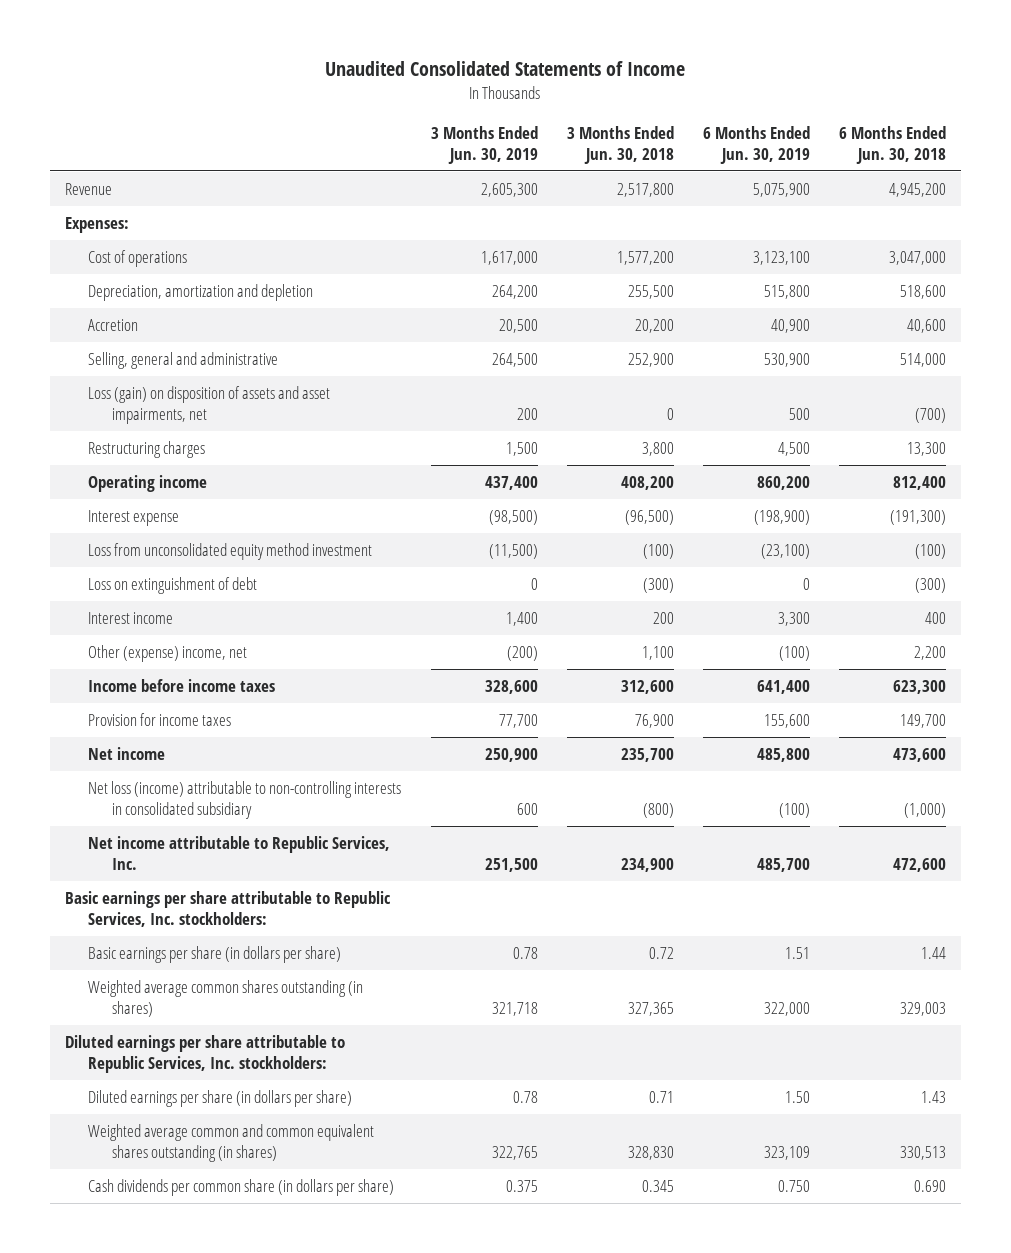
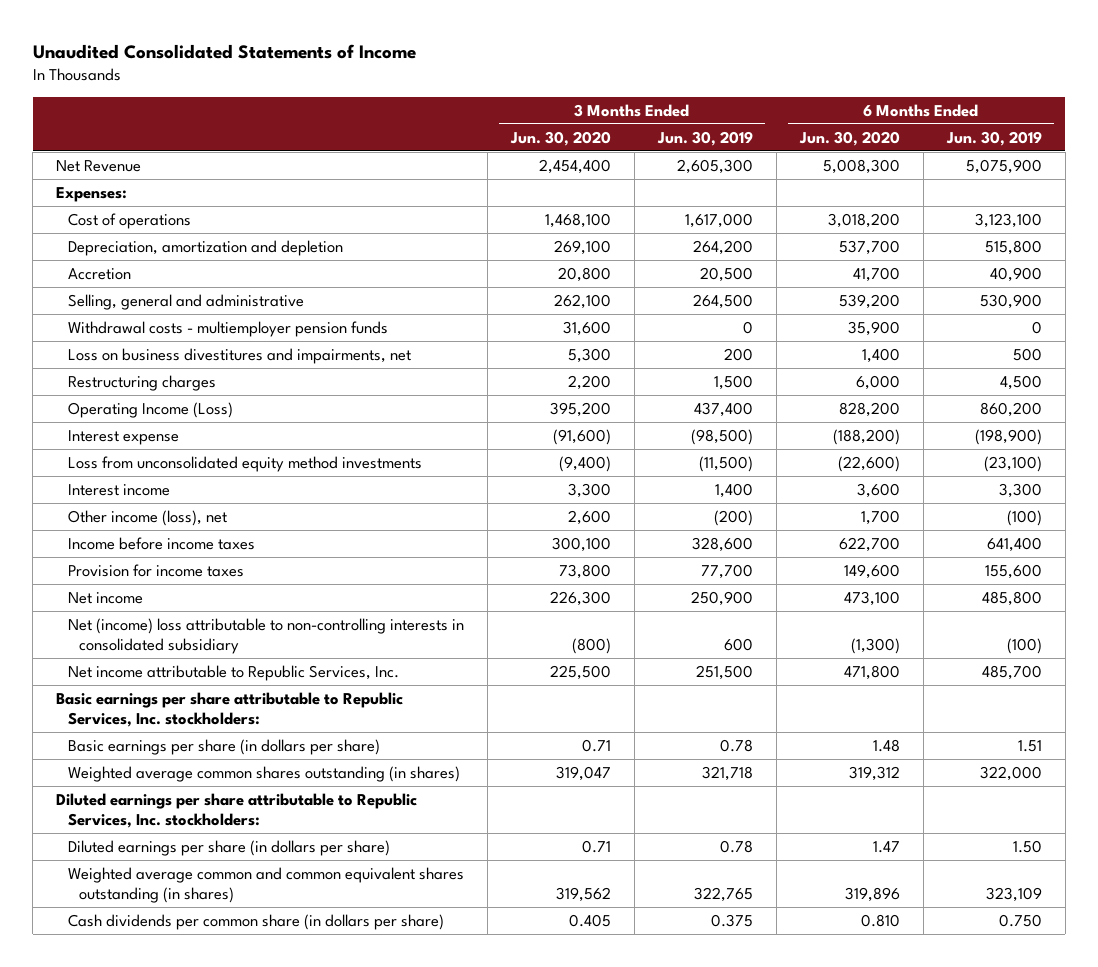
[566,125,674,164] 3 Months Ended Jun. 30, 2018 -> none
[839,125,947,164] 6 Months Ended Jun. 30, 2018 -> none
none -> [509,130,611,146] Jun. 30, 2020
none -> [798,130,900,146] Jun. 30, 2020
[64,182,112,195] Revenue -> [56,159,142,172] Net Revenue
none -> [67,320,388,337] Withdrawal costs - multiemployer pension funds
[88,385,331,424] Loss (gain) on disposition of assets and asset impairments, net -> [67,347,411,364] Loss on business divestitures and impairments, net
[88,474,208,492] Operating income -> [67,401,233,418] Operating Income (Loss)
[88,576,258,594] Loss on extinguishment of debt -> none
[88,542,373,560] Loss from unconsolidated equity method investment -> [67,455,422,472] Loss from unconsolidated equity method investments
[88,644,248,662] Other (expense) income, net -> [67,509,227,526] Other income (loss), net
[88,780,402,819] Net loss (income) attributable to non-controlling interests in consolidated subsidiary -> [67,617,464,655] Net (income) loss attributable to non-controlling interests in consolidated subsidiary

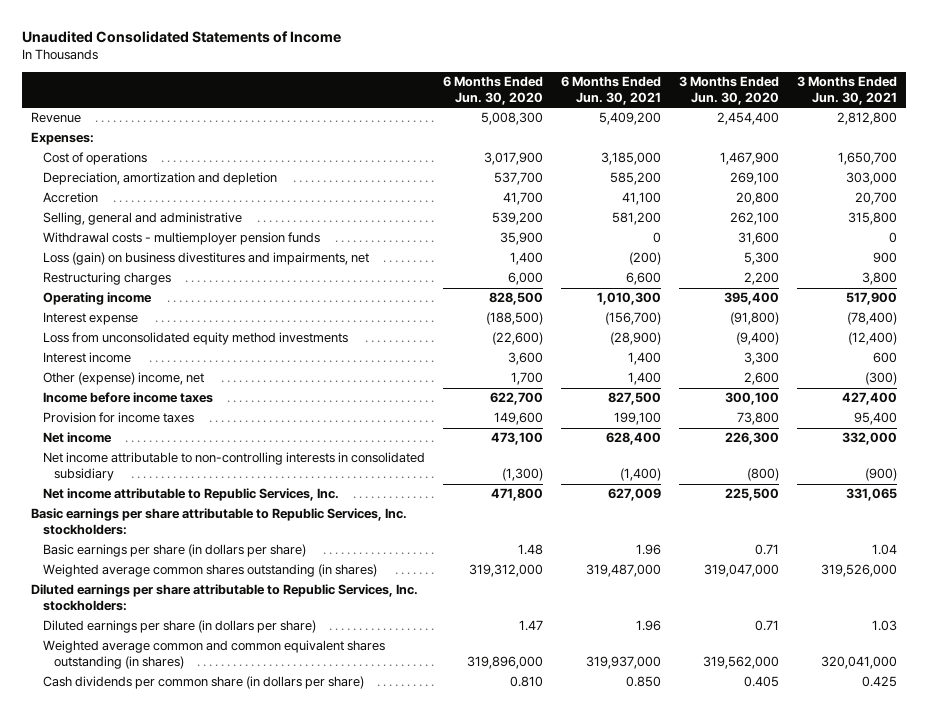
[656,130,753,146] Jun. 30, 2019 -> none
[945,130,1042,146] Jun. 30, 2019 -> none
none -> [560,76,661,105] 6 Months Ended Jun. 30, 2021
none -> [796,76,897,105] 3 Months Ended Jun. 30, 2021
[56,159,142,172] Net Revenue -> [30,112,81,124] Revenue
[544,212,611,228] 1,468,100 -> [719,152,779,166] 1,467,900
[827,212,900,228] 3,018,200 -> [483,152,543,166] 3,017,900
[67,347,411,364] Loss on business divestitures and impairments, net -> [42,252,369,266] Loss (gain) on business divestitures and impairments, net
[67,401,233,418] Operating Income (Loss) -> [42,292,152,306] Operating income
[549,401,611,417] 395,200 -> [723,292,779,306] 395,400
[838,401,900,417] 828,200 -> [488,292,543,306] 828,500
[552,428,611,445] (91,600) -> [729,312,779,326] (91,800)
[832,428,900,445] (188,200) -> [485,312,543,326] (188,500)
[67,509,227,526] Other income (loss), net -> [42,372,204,386] Other (expense) income, net
[67,617,464,655] Net (income) loss attributable to non-controlling interests in consolidated subsidiary -> [42,452,425,482] Net income attributable to non-controlling interests in consolidated subsidiary
[555,765,611,781] 319,047 -> [703,564,779,578] 319,047,000
[848,765,900,781] 319,312 -> [468,564,543,578] 319,312,000
[555,887,611,903] 319,562 -> [702,656,779,670] 319,562,000
[844,887,900,903] 319,896 -> [466,656,543,670] 319,896,000

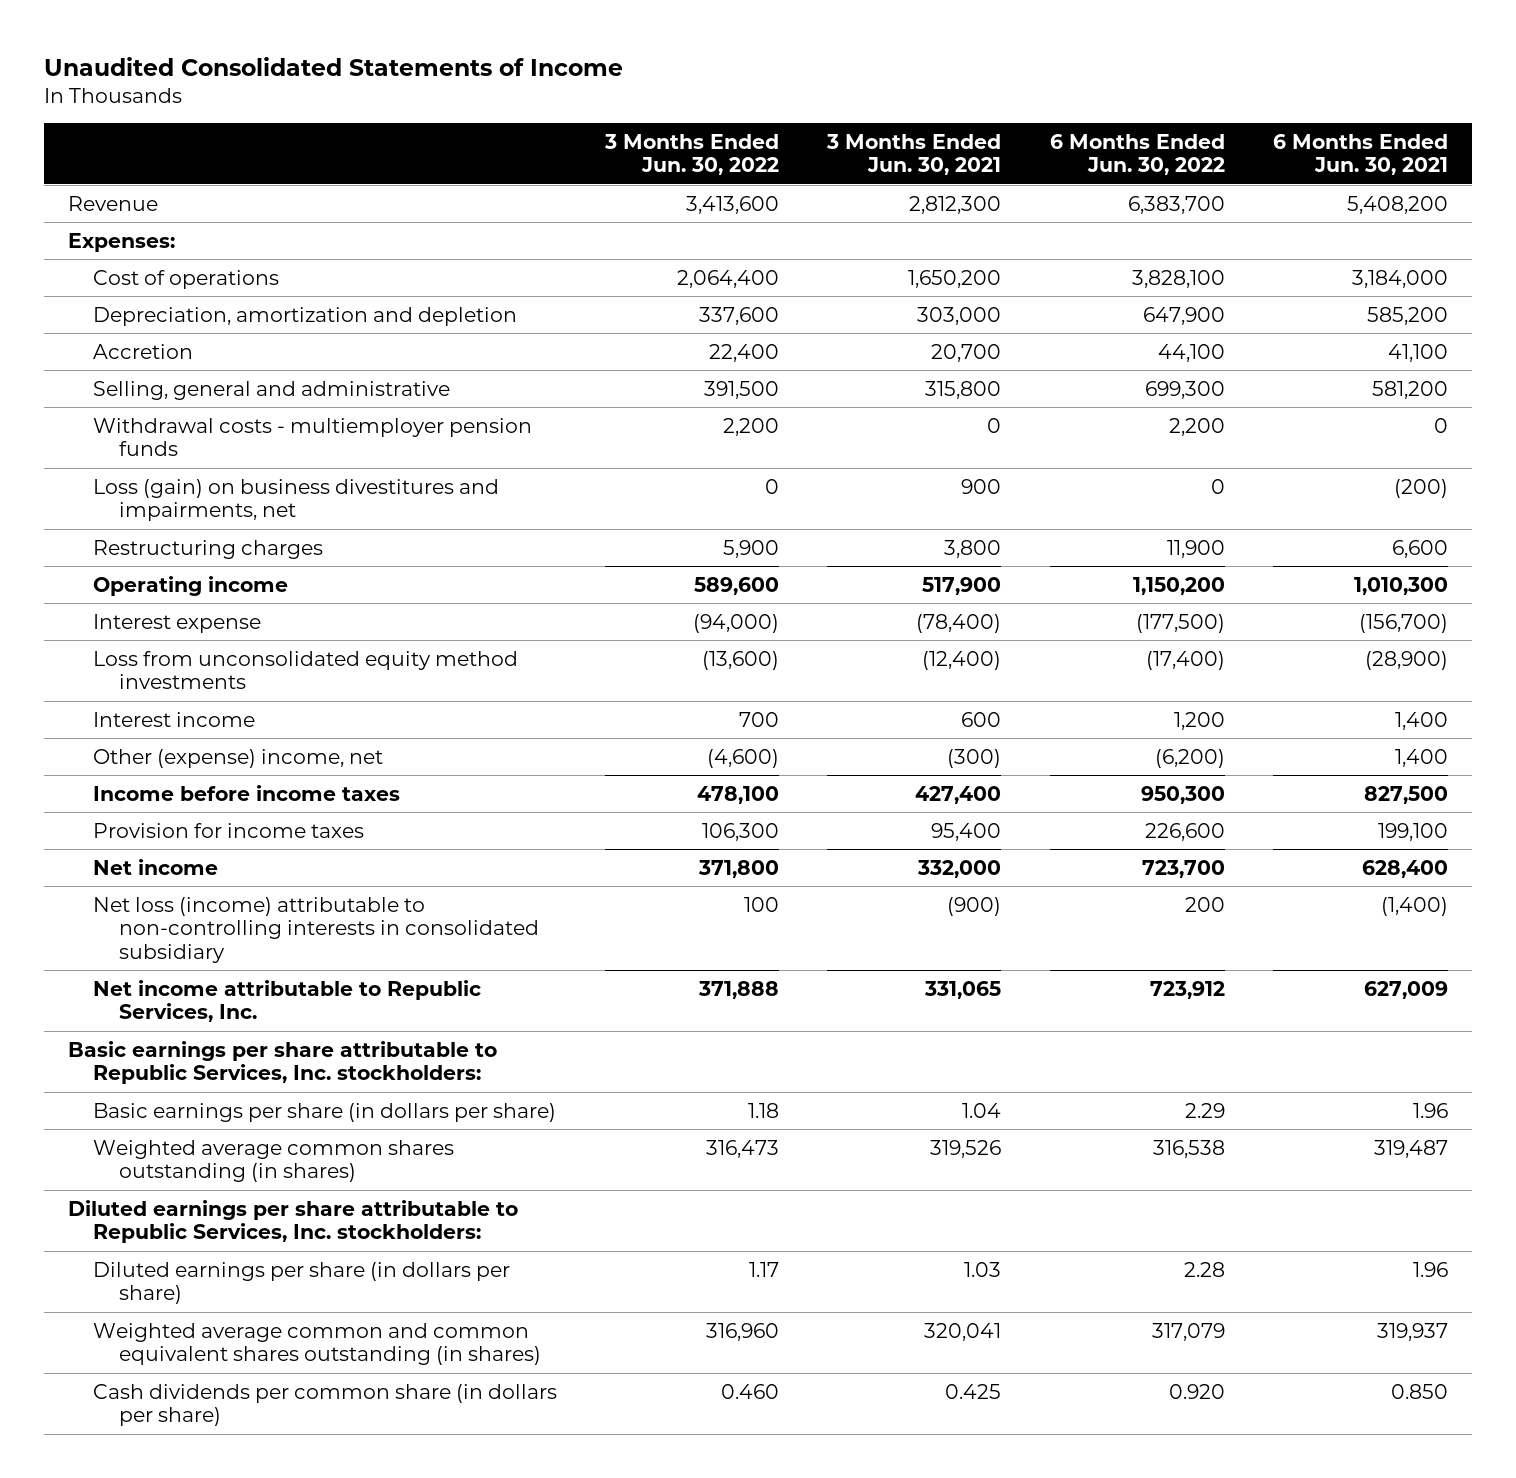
[442,76,543,105] 6 Months Ended Jun. 30, 2020 -> none
[678,76,779,105] 3 Months Ended Jun. 30, 2020 -> none
none -> [604,133,780,176] 3 Months Ended Jun. 30, 2022
none -> [1049,133,1225,176] 6 Months Ended Jun. 30, 2022
[598,112,661,126] 5,409,200 -> [1346,195,1448,214] 5,408,200
[836,112,897,126] 2,812,800 -> [909,195,1002,214] 2,812,300
[600,152,661,166] 3,185,000 -> [1351,269,1448,288] 3,184,000
[837,152,897,166] 1,650,700 -> [908,269,1002,288] 1,650,200
[42,452,425,482] Net income attributable to non-controlling interests in consolidated subsidiary -> [93,896,539,963] Net loss (income) attributable to non-controlling interests in consolidated subsidiary
[585,564,661,578] 319,487,000 -> [1373,1139,1448,1158] 319,487
[820,564,897,578] 319,526,000 -> [930,1139,1002,1158] 319,526
[585,656,661,670] 319,937,000 -> [1376,1322,1448,1341] 319,937
[820,656,897,670] 320,041,000 -> [924,1322,1002,1341] 320,041

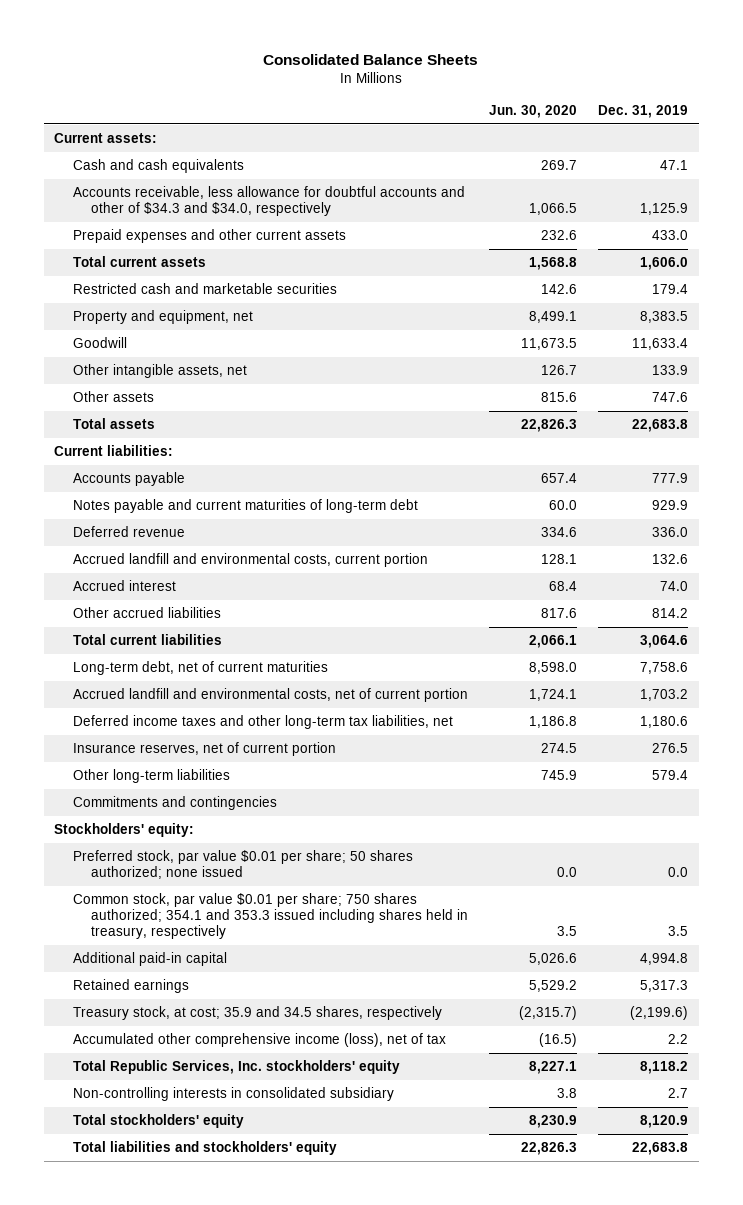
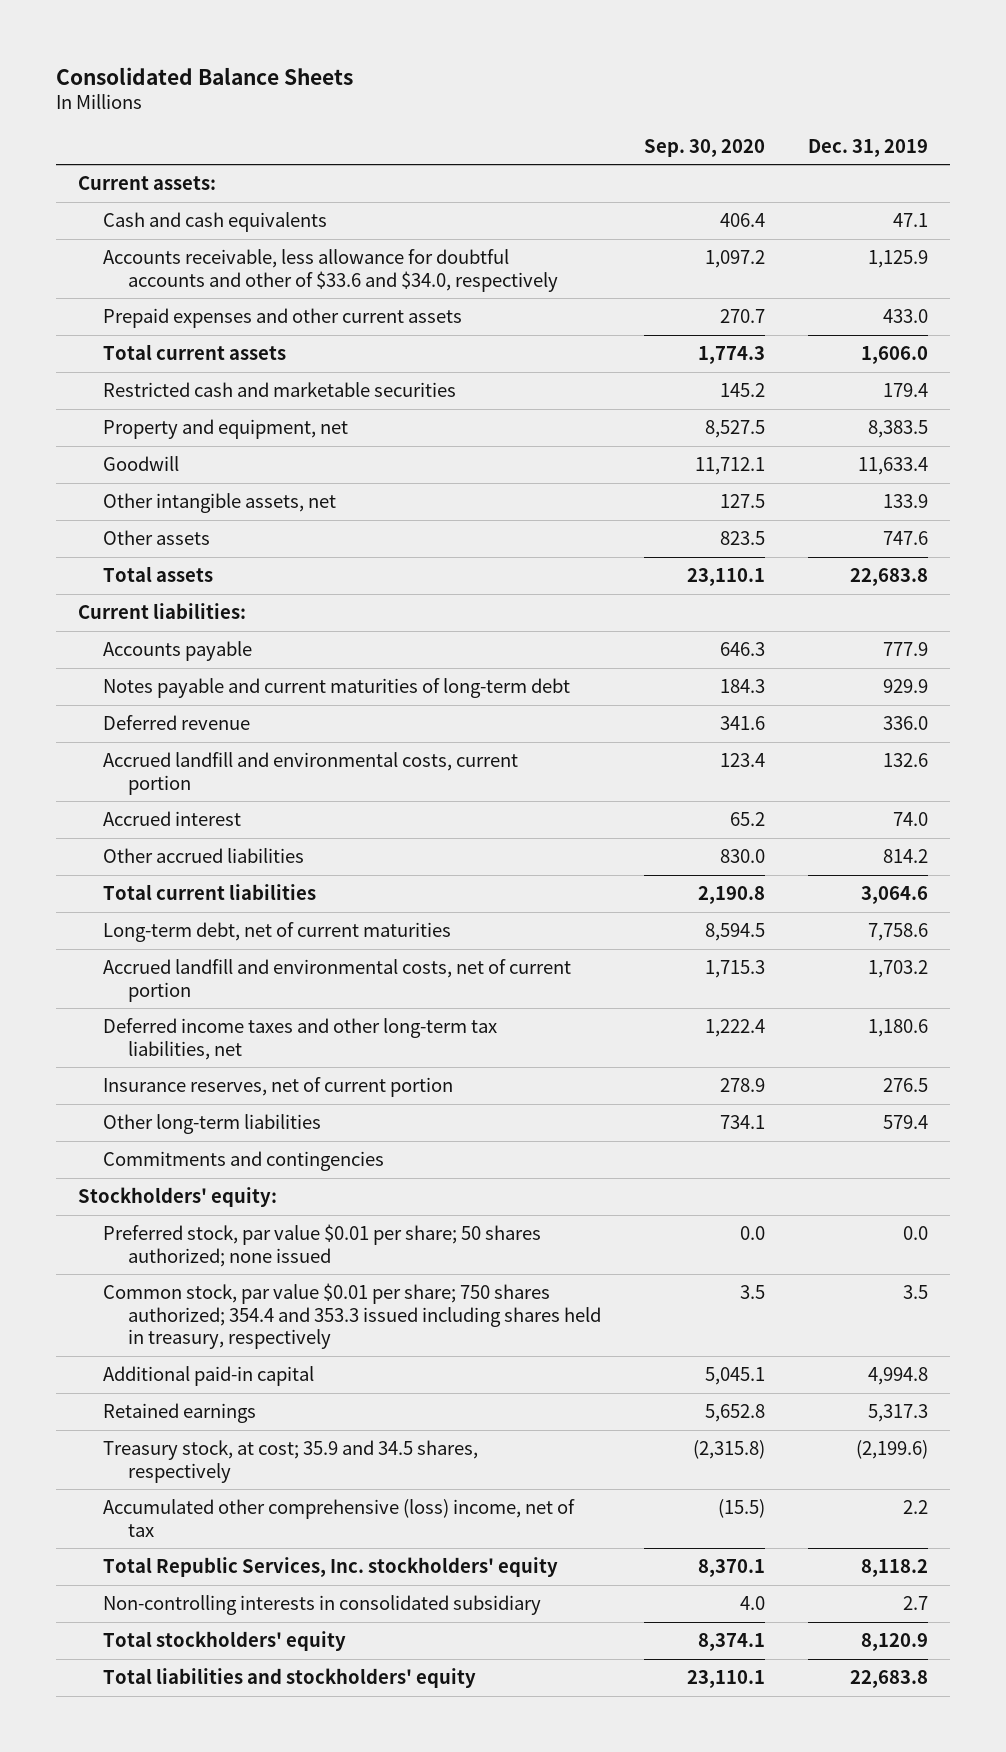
[488,105,577,119] Jun. 30, 2020 -> none
none -> [644,138,766,157] Sep. 30, 2020
[72,186,465,217] Accounts receivable, less allowance for doubtful accounts and other of $34.3 and $34.0, respectively -> [102,248,558,292] Accounts receivable, less allowance for doubtful accounts and other of $33.6 and $34.0, respectively
[72,893,468,940] Common stock, par value $0.01 per share; 750 shares authorized; 354.1 and 353.3 issued including shares held in treasury, respectively -> [102,1282,601,1350] Common stock, par value $0.01 per share; 750 shares authorized; 354.4 and 353.3 issued including shares held in treasury, respectively
[72,1033,446,1048] Accumulated other comprehensive income (loss), net of tax -> [102,1498,575,1537] Accumulated other comprehensive (loss) income, net of tax

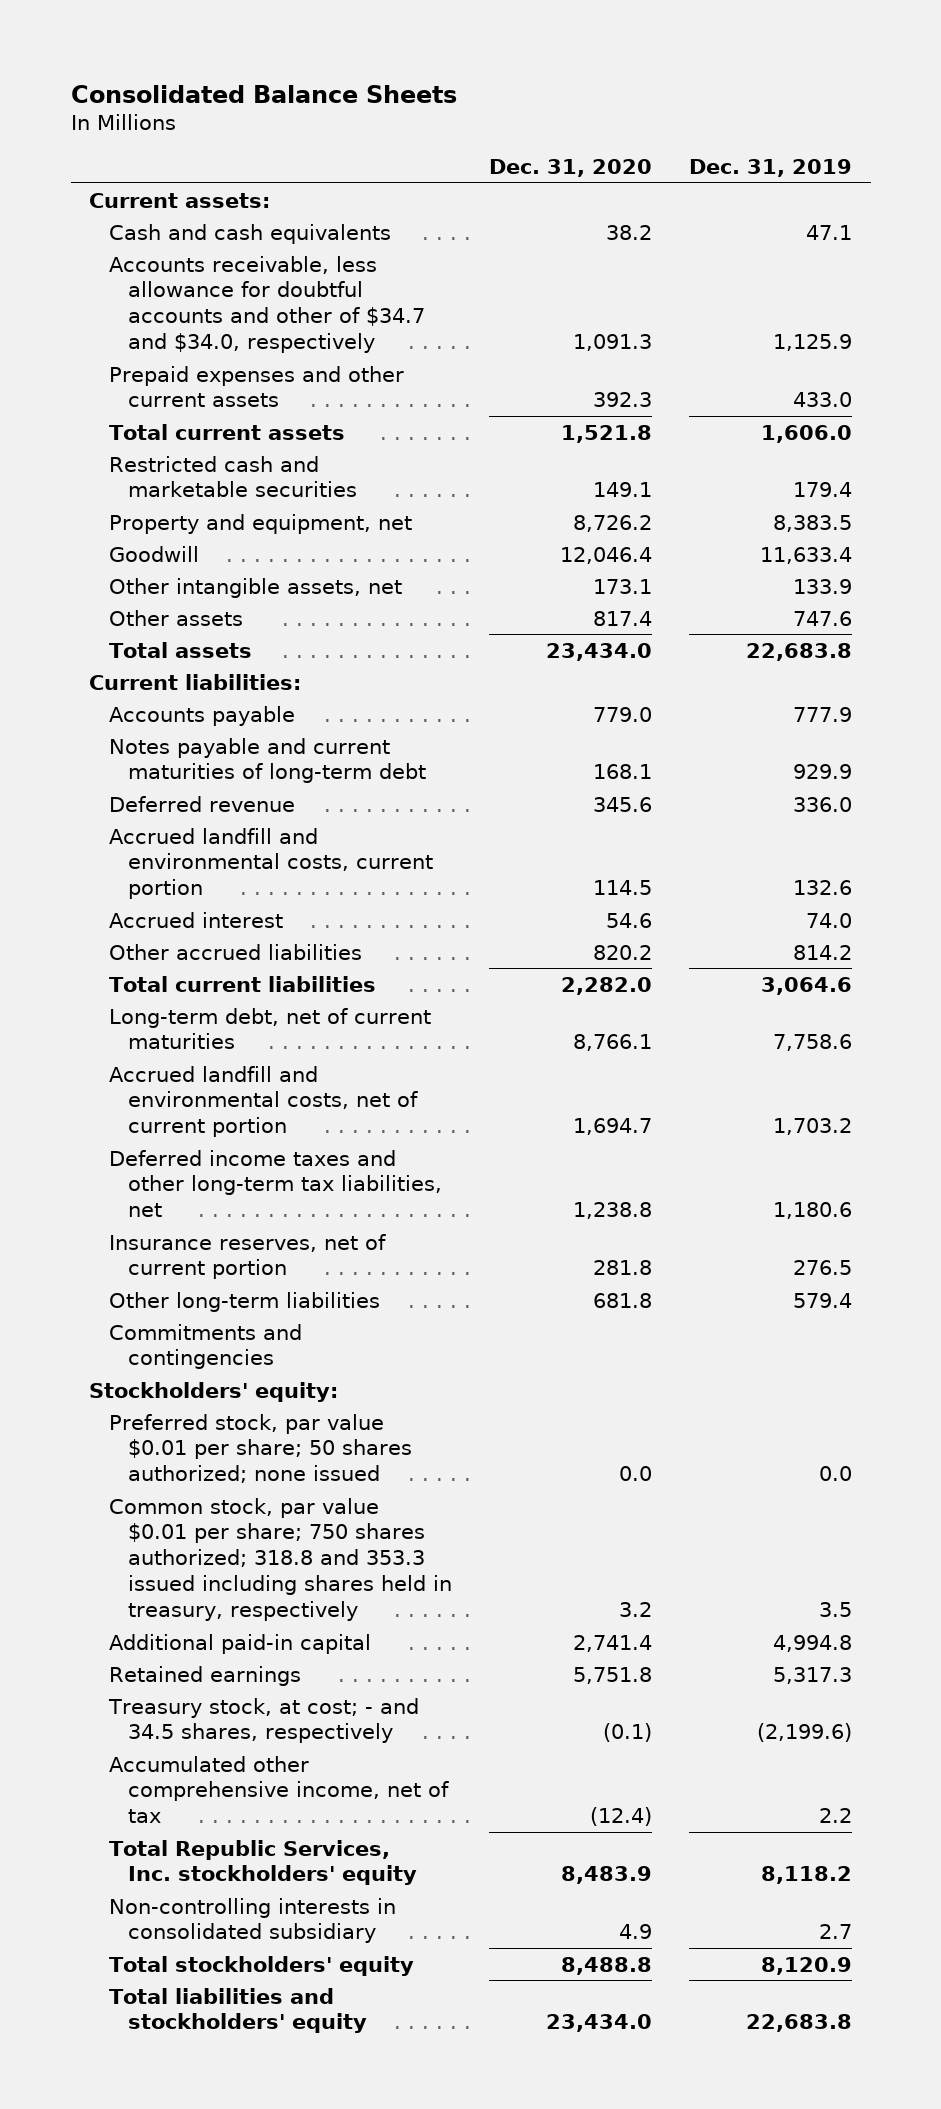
[644,138,766,157] Sep. 30, 2020 -> none
none -> [489,159,653,178] Dec. 31, 2020
[102,248,558,292] Accounts receivable, less allowance for doubtful accounts and other of $33.6 and $34.0, respectively -> [108,255,426,354] Accounts receivable, less allowance for doubtful accounts and other of $34.7 and $34.0, respectively
[102,1282,601,1350] Common stock, par value $0.01 per share; 750 shares authorized; 354.4 and 353.3 issued including shares held in treasury, respectively -> [108,1497,453,1621] Common stock, par value $0.01 per share; 750 shares authorized; 318.8 and 353.3 issued including shares held in treasury, respectively
[102,1439,478,1483] Treasury stock, at cost; 35.9 and 34.5 shares, respectively -> [107,1697,419,1744] Treasury stock, at cost; - and 34.5 shares, respectively
[102,1498,575,1537] Accumulated other comprehensive (loss) income, net of tax -> [108,1755,450,1824] Accumulated other comprehensive income, net of tax

